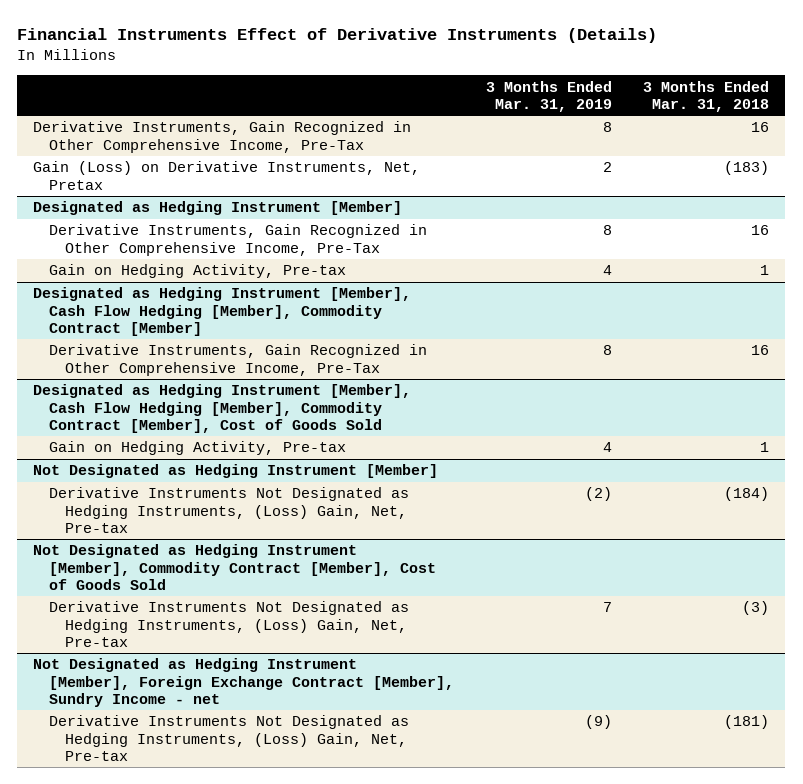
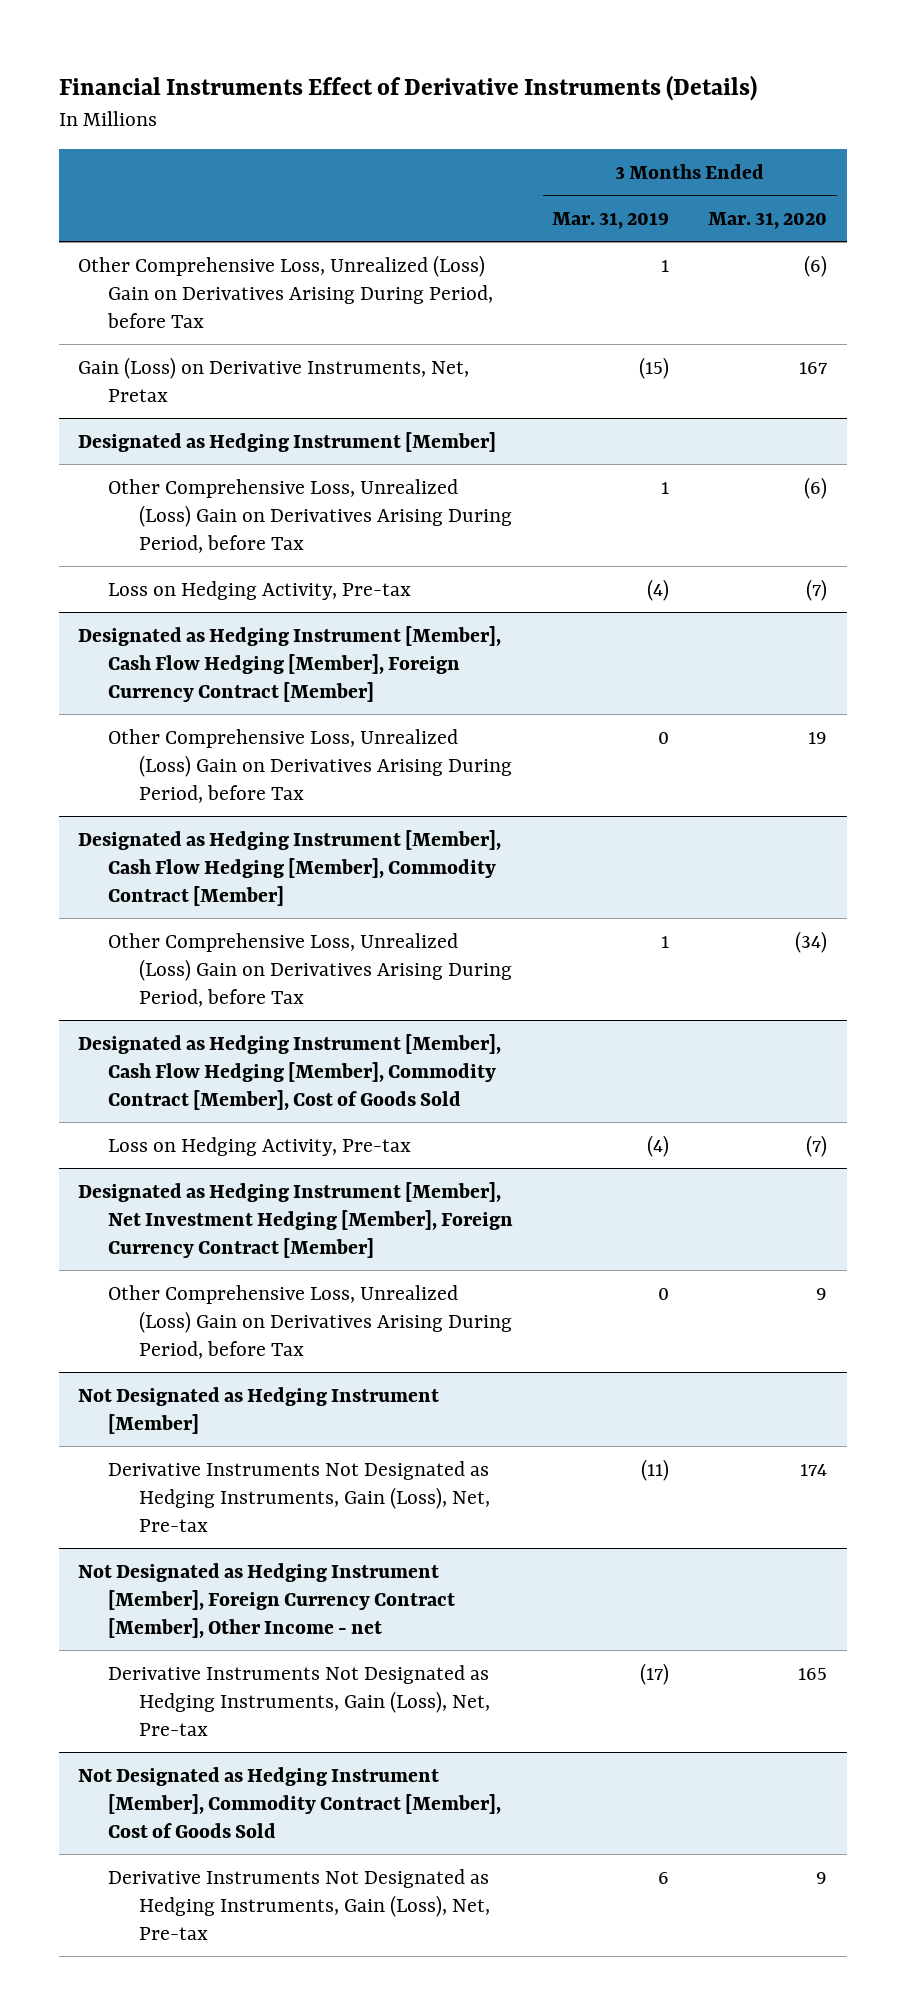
[643,80,770,112] 3 Months Ended Mar. 31, 2018 -> none
none -> [708,211,828,229] Mar. 31, 2020
[33,121,412,153] Derivative Instruments, Gain Recognized in Other Comprehensive Income, Pre-Tax -> [78,254,494,329] Other Comprehensive Loss, Unrealized (Loss) Gain on Derivatives Arising During Period, before Tax
[602,122,612,133] 8 -> [661,259,670,272] 1
[602,162,612,173] 2 -> [639,356,670,379] (15)
[48,224,427,256] Derivative Instruments, Gain Recognized in Other Comprehensive Income, Pre-Tax -> [108,478,512,554] Other Comprehensive Loss, Unrealized (Loss) Gain on Derivatives Arising During Period, before Tax
[602,225,612,236] 8 -> [661,481,670,494] 1
[48,264,346,279] Gain on Hedging Activity, Pre-tax -> [108,580,412,600] Loss on Hedging Activity, Pre-tax
[602,265,612,276] 4 -> [647,578,670,601] (4)
none -> [78,625,502,703] Designated as Hedging Instrument [Member], Cash Flow Hedging [Member], Foreign Currency Contract [Member]
none -> [108,728,512,804] Other Comprehensive Loss, Unrealized (Loss) Gain on Derivatives Arising During Period, before Tax
[48,344,427,376] Derivative Instruments, Gain Recognized in Other Comprehensive Income, Pre-Tax -> [108,932,512,1008] Other Comprehensive Loss, Unrealized (Loss) Gain on Derivatives Arising During Period, before Tax
[602,345,612,356] 8 -> [661,935,670,948] 1
[48,441,346,456] Gain on Hedging Activity, Pre-tax -> [108,1136,412,1156] Loss on Hedging Activity, Pre-tax
[602,442,612,453] 4 -> [647,1134,670,1157] (4)
none -> [78,1181,514,1259] Designated as Hedging Instrument [Member], Net Investment Hedging [Member], Foreign Currency Contract [Member]
none -> [108,1284,512,1360] Other Comprehensive Loss, Unrealized (Loss) Gain on Derivatives Arising During Period, before Tax
[48,487,409,533] Derivative Instruments Not Designated as Hedging Instruments, (Loss) Gain, Net, Pre-tax -> [108,1460,490,1533] Derivative Instruments Not Designated as Hedging Instruments, Gain (Loss), Net, Pre-tax
[584,487,612,502] (2) -> [641,1458,670,1481] (11)
none -> [78,1562,456,1639] Not Designated as Hedging Instrument [Member], Foreign Currency Contract [Member], Other Income - net
none -> [108,1664,490,1737] Derivative Instruments Not Designated as Hedging Instruments, Gain (Loss), Net, Pre-tax
[33,658,454,707] Not Designated as Hedging Instrument [Member], Foreign Exchange Contract [Member], Sundry Income - net -> none
[48,715,409,761] Derivative Instruments Not Designated as Hedging Instruments, (Loss) Gain, Net, Pre-tax -> none
[48,601,409,647] Derivative Instruments Not Designated as Hedging Instruments, (Loss) Gain, Net, Pre-tax -> [108,1868,490,1941] Derivative Instruments Not Designated as Hedging Instruments, Gain (Loss), Net, Pre-tax
[602,602,612,613] 7 -> [658,1871,670,1884] 6

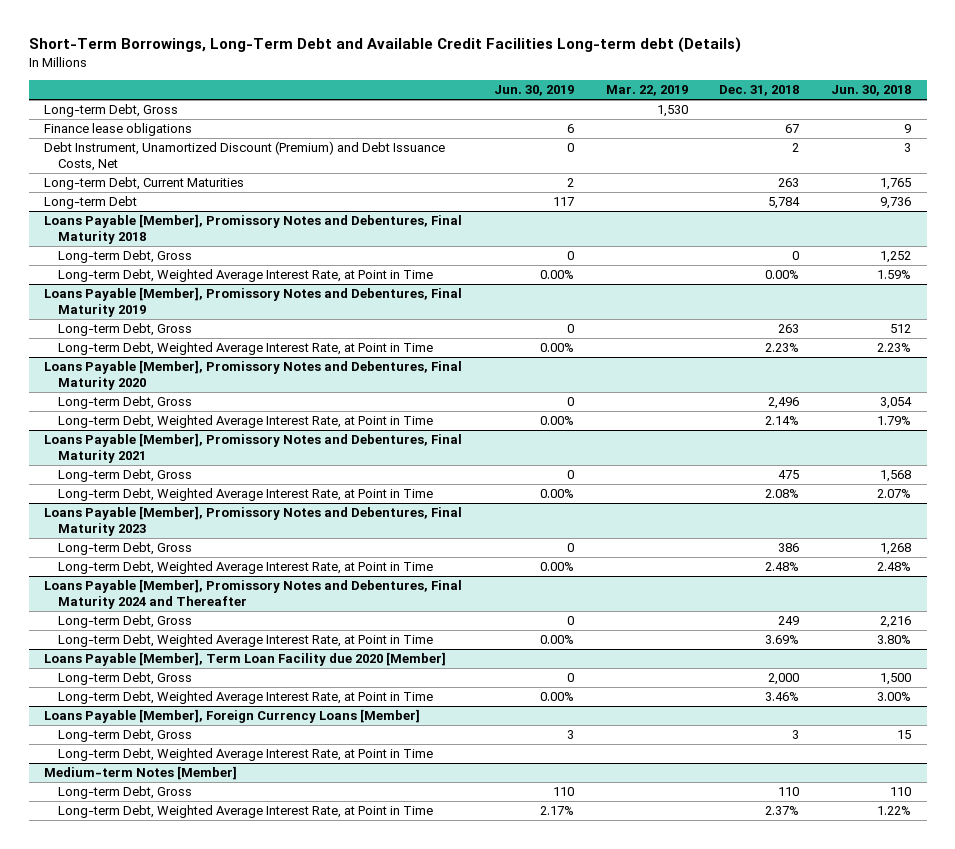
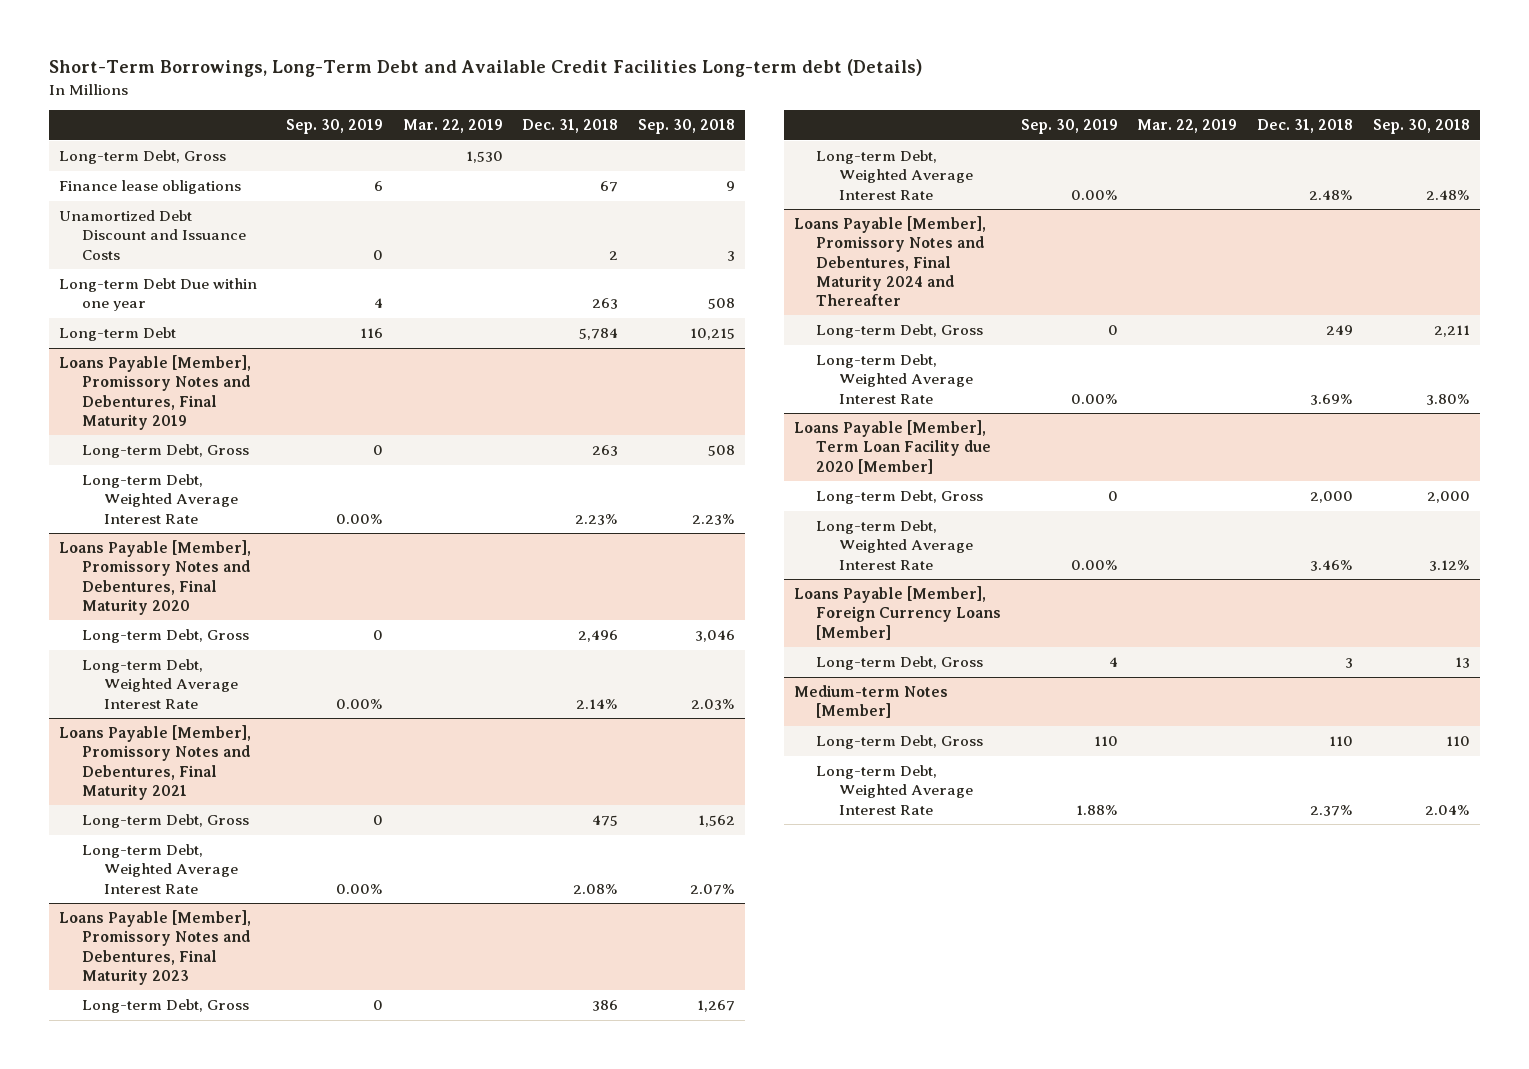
[494,85,575,97] Jun. 30, 2019 -> none
[830,85,911,97] Jun. 30, 2018 -> none
none -> [286,119,384,135] Sep. 30, 2019
none -> [638,119,736,135] Sep. 30, 2018
[44,141,446,171] Debt Instrument, Unamortized Discount (Premium) and Debt Issuance Costs, Net -> [59,210,246,260] Unamortized Debt Discount and Issuance Costs
[44,177,245,191] Long-term Debt, Current Maturities -> [59,278,258,312] Long-term Debt Due within one year
[44,214,463,244] Loans Payable [Member], Promissory Notes and Debentures, Final Maturity 2018 -> none
[58,250,193,264] Long-term Debt, Gross -> none
[58,269,434,283] Long-term Debt, Weighted Average Interest Rate, at Point in Time -> none
[58,342,434,356] Long-term Debt, Weighted Average Interest Rate, at Point in Time -> [81,474,239,524] Long-term Debt, Weighted Average Interest Rate
[58,415,434,429] Long-term Debt, Weighted Average Interest Rate, at Point in Time -> [81,659,239,709] Long-term Debt, Weighted Average Interest Rate
[58,488,434,502] Long-term Debt, Weighted Average Interest Rate, at Point in Time -> [81,844,239,894] Long-term Debt, Weighted Average Interest Rate
[58,561,434,575] Long-term Debt, Weighted Average Interest Rate, at Point in Time -> [816,150,973,200] Long-term Debt, Weighted Average Interest Rate
[58,634,434,648] Long-term Debt, Weighted Average Interest Rate, at Point in Time -> [816,354,973,404] Long-term Debt, Weighted Average Interest Rate
[58,691,434,705] Long-term Debt, Weighted Average Interest Rate, at Point in Time -> [816,520,973,570] Long-term Debt, Weighted Average Interest Rate
[58,748,434,762] Long-term Debt, Weighted Average Interest Rate, at Point in Time -> none
[58,805,434,819] Long-term Debt, Weighted Average Interest Rate, at Point in Time -> [816,765,973,815] Long-term Debt, Weighted Average Interest Rate

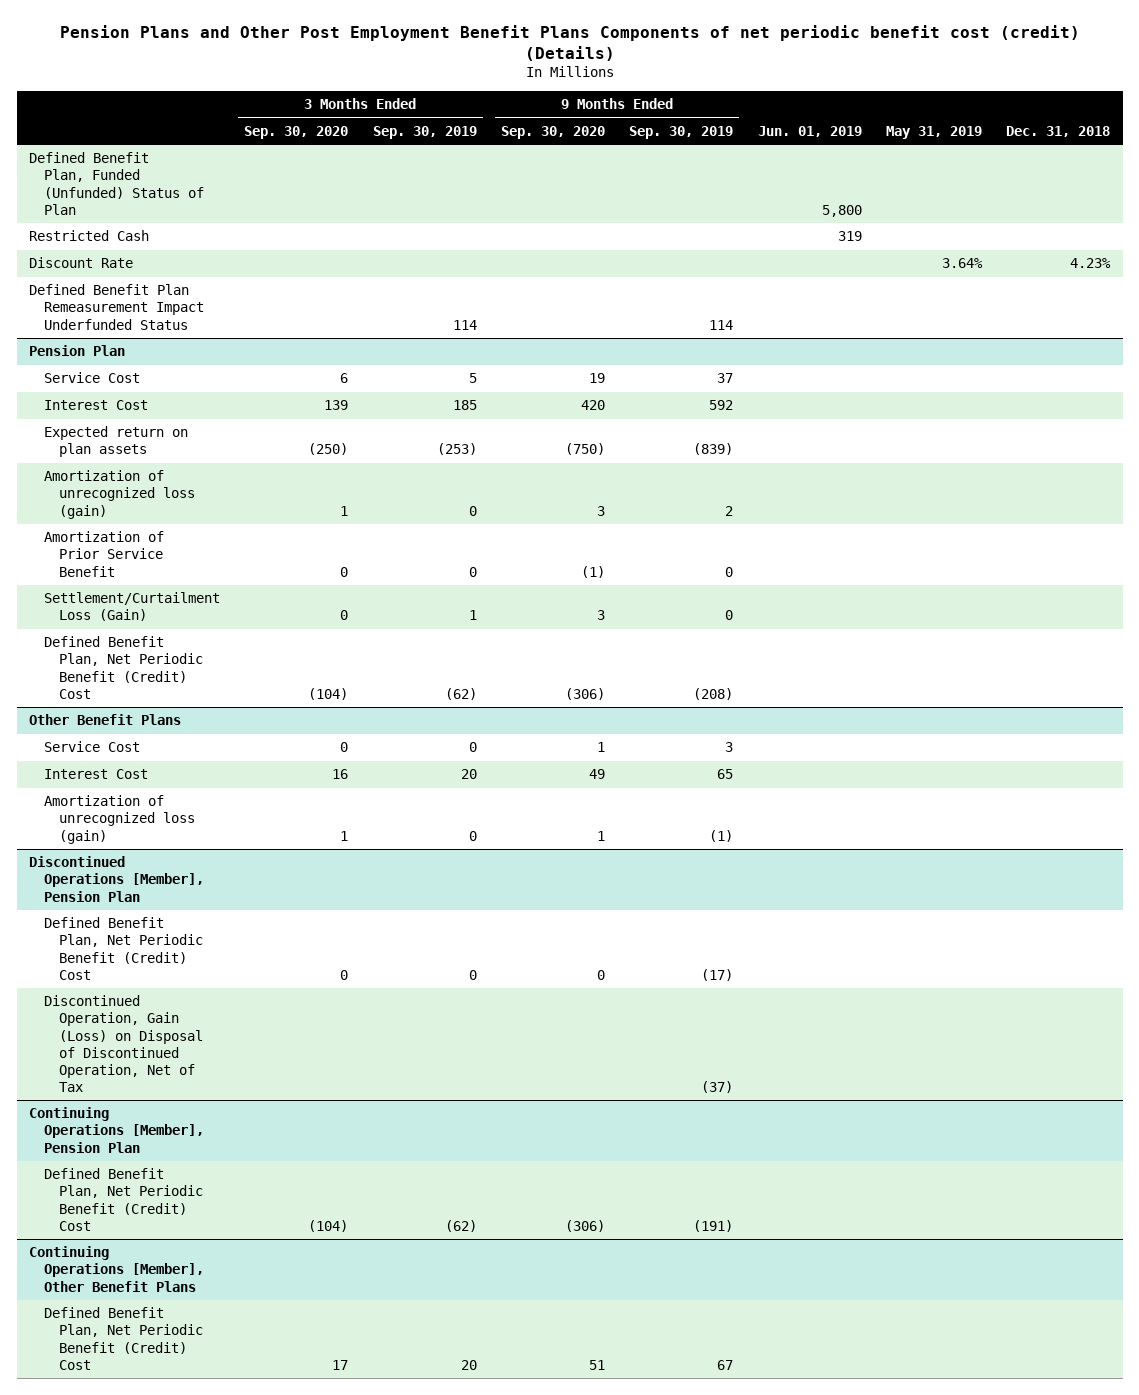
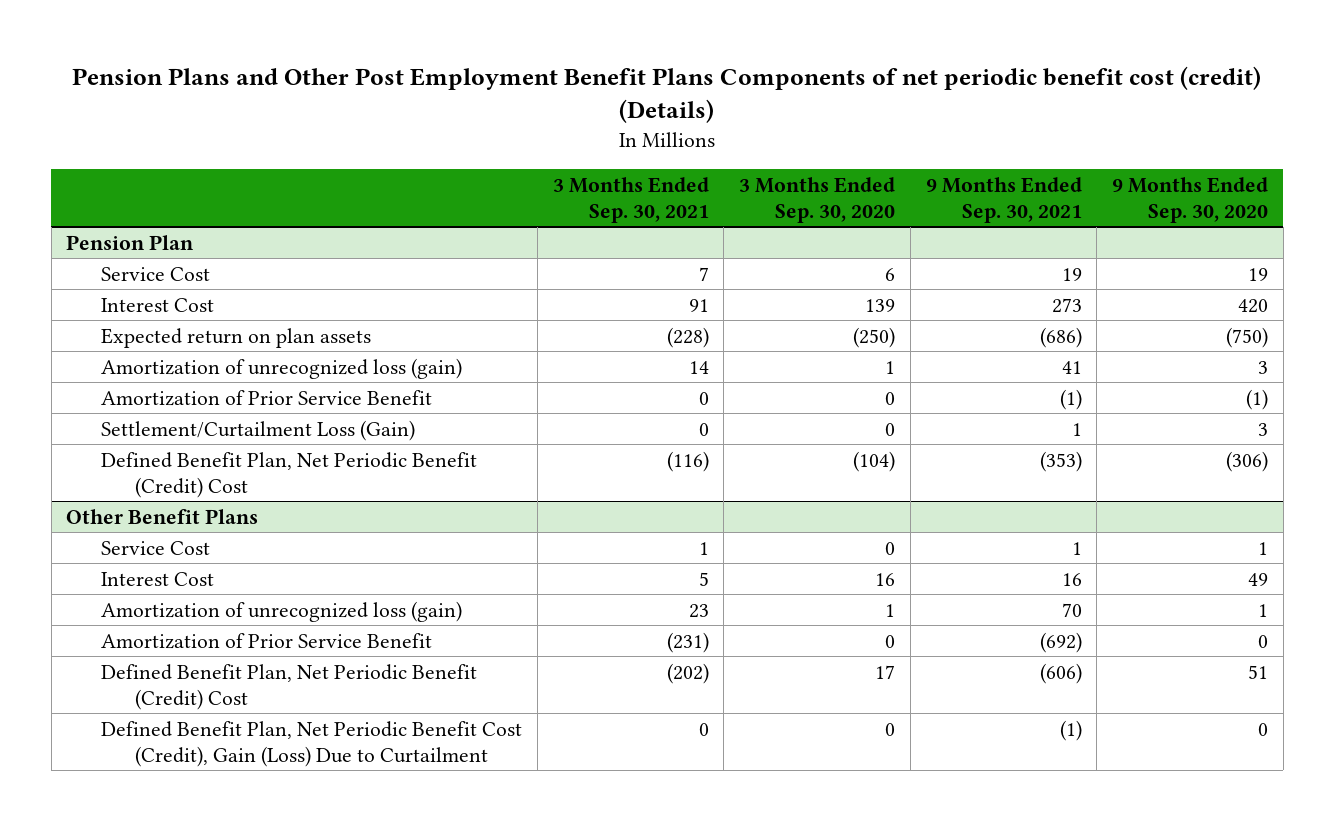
[372,125,477,139] Sep. 30, 2019 -> none
[629,125,734,139] Sep. 30, 2019 -> none
[757,125,862,137] Jun. 01, 2019 -> none
[886,125,983,139] May 31, 2019 -> none
[1006,125,1111,137] Dec. 31, 2018 -> none
none -> [552,176,709,223] 3 Months Ended Sep. 30, 2021
none -> [925,176,1082,223] 9 Months Ended Sep. 30, 2021
[28,152,204,215] Defined Benefit Plan, Funded (Unfunded) Status of Plan -> none
[28,230,149,242] Restricted Cash -> none
[28,257,133,269] Discount Rate -> none
[28,284,204,330] Defined Benefit Plan Remeasurement Impact Underfunded Status -> none
[28,856,204,902] Discontinued Operations [Member], Pension Plan -> none
[43,917,203,980] Defined Benefit Plan, Net Periodic Benefit (Credit) Cost -> none
[43,995,203,1092] Discontinued Operation, Gain (Loss) on Disposal of Discontinued Operation, Net of Tax -> none
[28,1107,204,1153] Continuing Operations [Member], Pension Plan -> none
[43,1168,203,1231] Defined Benefit Plan, Net Periodic Benefit (Credit) Cost -> none
[28,1246,204,1292] Continuing Operations [Member], Other Benefit Plans -> none
none -> [100,632,432,649] Amortization of Prior Service Benefit
none -> [100,720,522,767] Defined Benefit Plan, Net Periodic Benefit Cost (Credit), Gain (Loss) Due to Curtailment

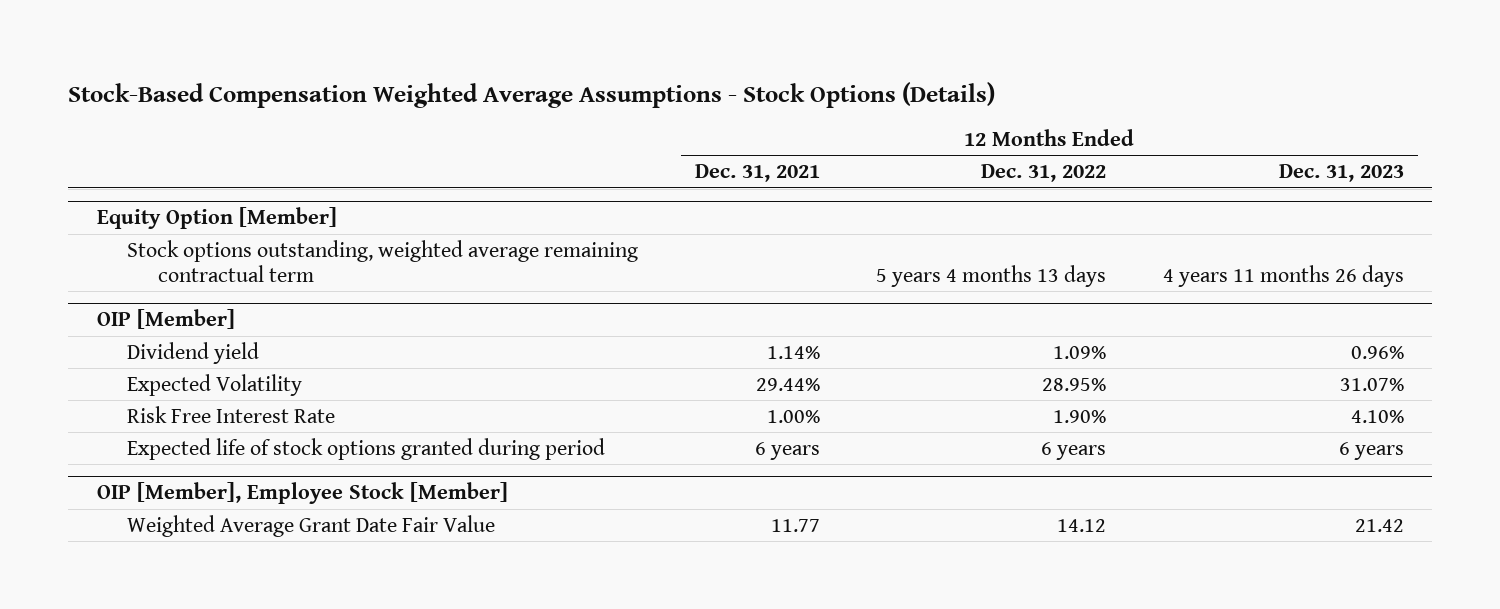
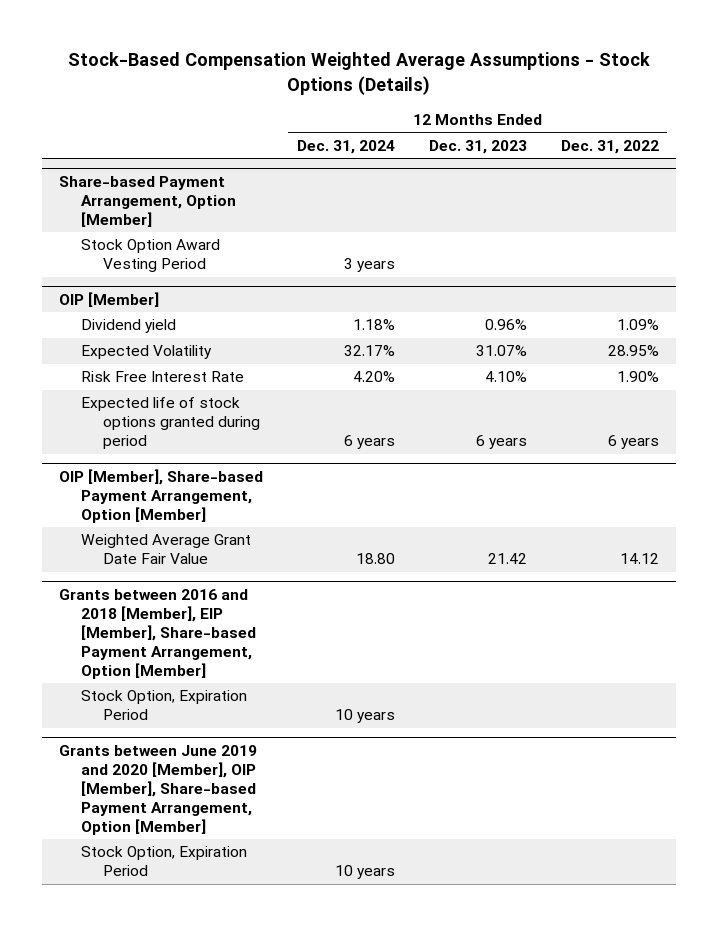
[694,164,820,183] Dec. 31, 2021 -> none
none -> [296,139,395,154] Dec. 31, 2024
[96,207,337,230] Equity Option [Member] -> none
[127,239,639,282] Stock options outstanding, weighted average remaining contractual term -> none
none -> [58,175,236,227] Share-based Payment Arrangement, Option [Member]
none -> [80,239,220,273] Stock Option Award Vesting Period
[96,482,508,505] OIP [Member], Employee Stock [Member] -> none
none -> [58,468,263,523] OIP [Member], Share-based Payment Arrangement, Option [Member]
none -> [58,588,256,679] Grants between 2016 and 2018 [Member], EIP [Member], Share-based Payment Arrangement, Option [Member]
none -> [80,690,247,721] Stock Option, Expiration Period
none -> [58,744,257,835] Grants between June 2019 and 2020 [Member], OIP [Member], Share-based Payment Arrangement, Option [Member]
none -> [80,846,247,877] Stock Option, Expiration Period

